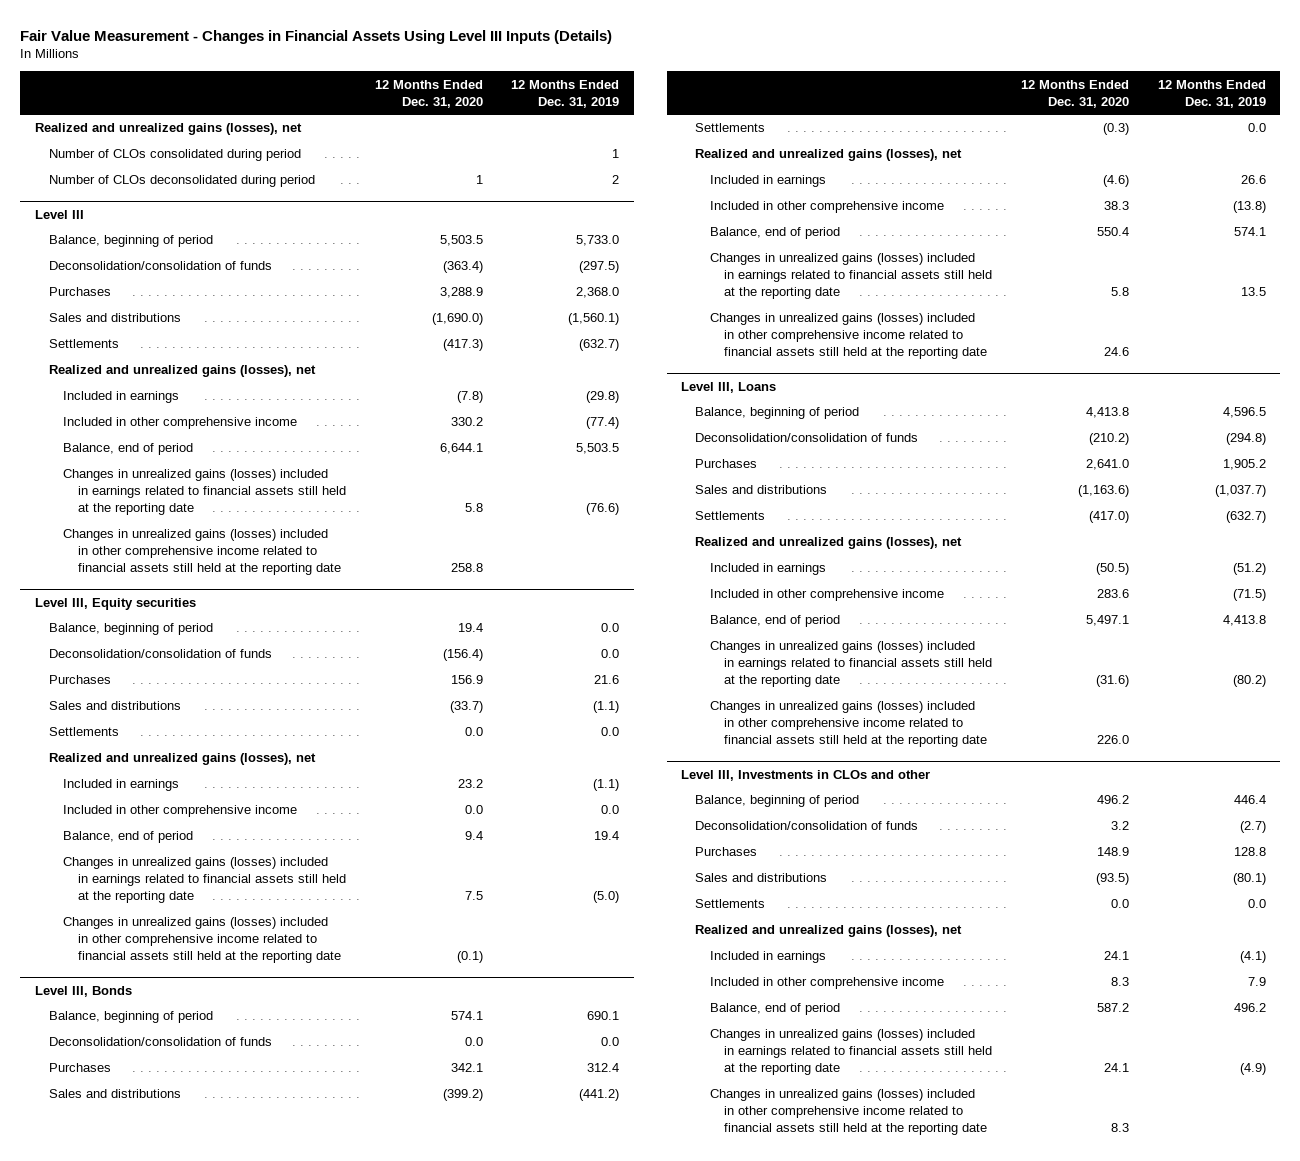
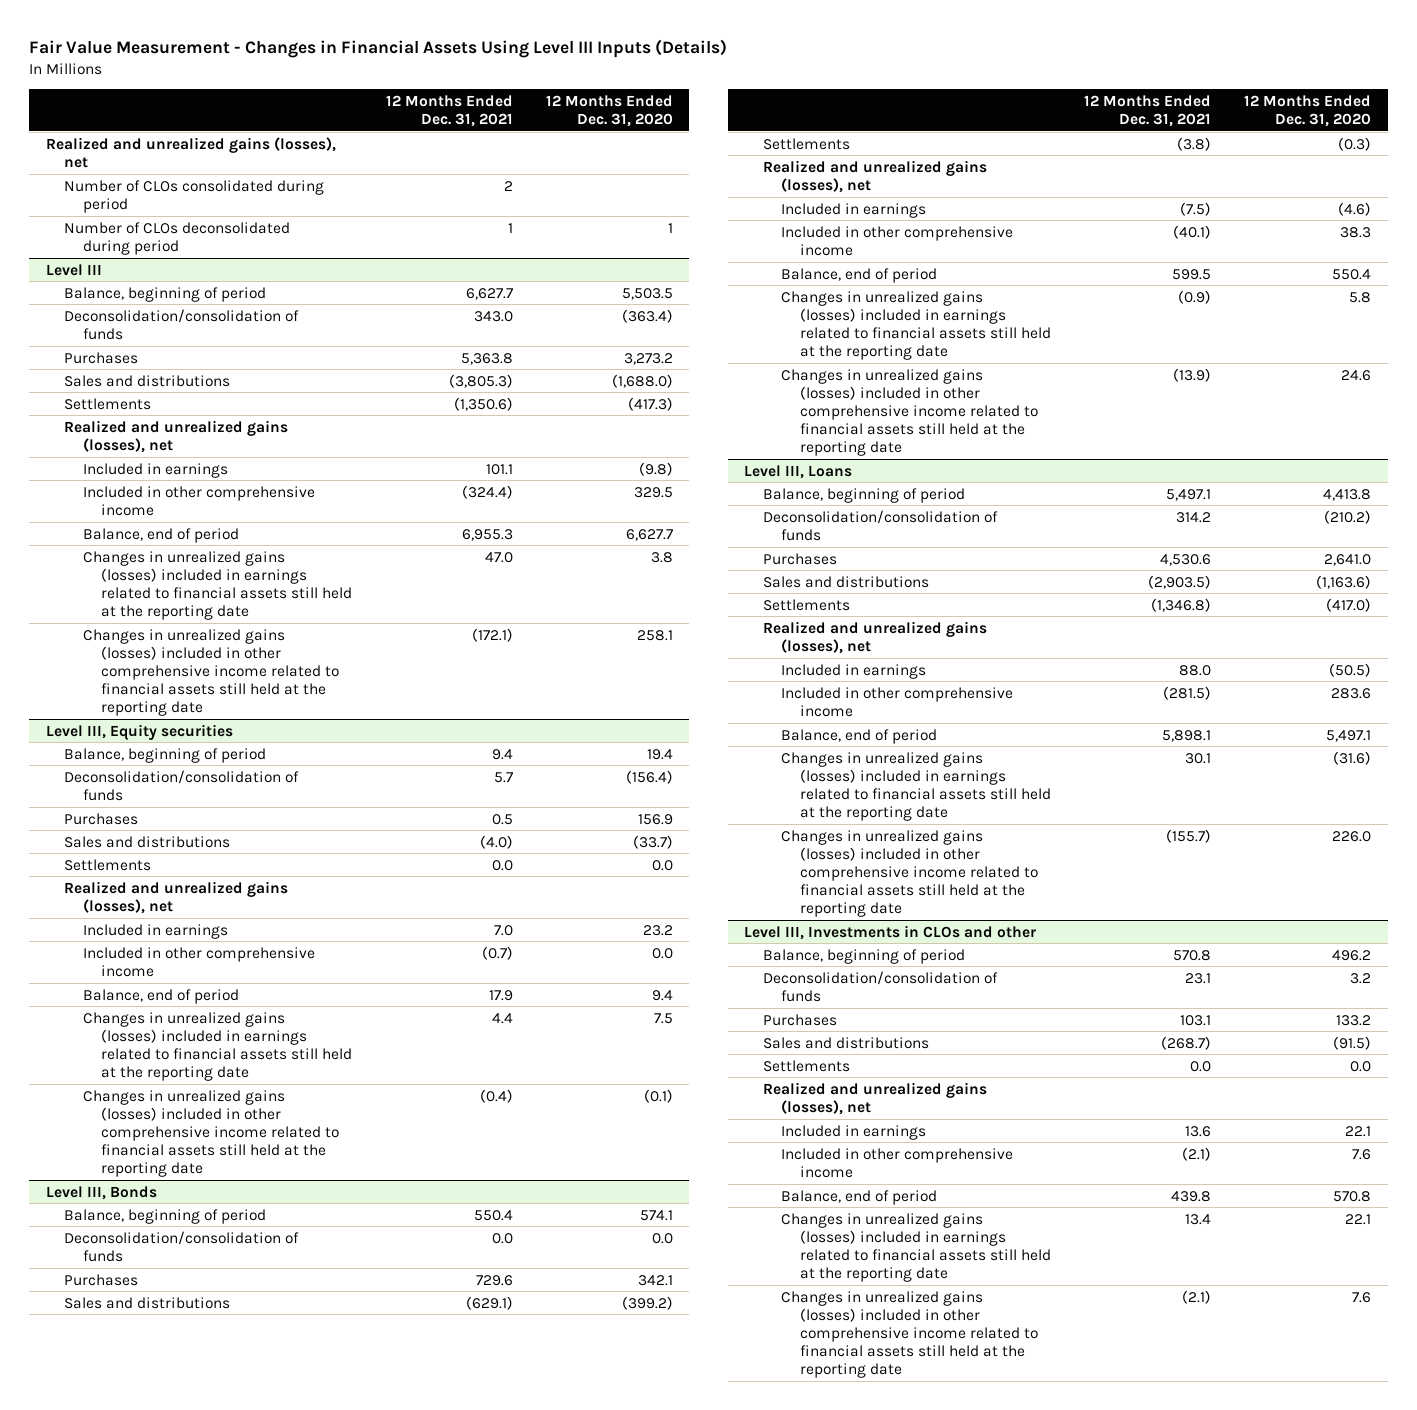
[511,79,620,108] 12 Months Ended Dec. 31, 2019 -> none
none -> [385,94,513,127] 12 Months Ended Dec. 31, 2021
[439,287,483,299] 3,288.9 -> [623,352,673,365] 3,273.2
[431,313,483,326] (1,690.0) -> [611,373,673,388] (1,688.0)
[456,391,483,404] (7.8) -> [638,461,673,476] (9.8)
[450,417,483,427] 330.2 -> [633,486,673,498] 329.5
[439,443,483,455] 6,644.1 -> [625,528,673,541] 6,627.7
[464,503,483,513] 5.8 -> [650,551,673,563] 3.8
[450,563,483,573] 258.8 -> [636,629,673,641] 258.1
[1097,847,1130,857] 148.9 -> [1336,1014,1372,1026] 133.2
[1096,873,1130,886] (93.5) -> [1333,1035,1372,1050] (91.5)
[1104,951,1130,961] 24.1 -> [1345,1125,1372,1137] 22.1
[1111,977,1130,987] 8.3 -> [1352,1148,1372,1160] 7.6
[1097,1003,1130,1013] 587.2 -> [1333,1190,1372,1202] 570.8
[1104,1063,1130,1073] 24.1 -> [1345,1213,1372,1225] 22.1
[1111,1123,1130,1133] 8.3 -> [1352,1291,1372,1303] 7.6

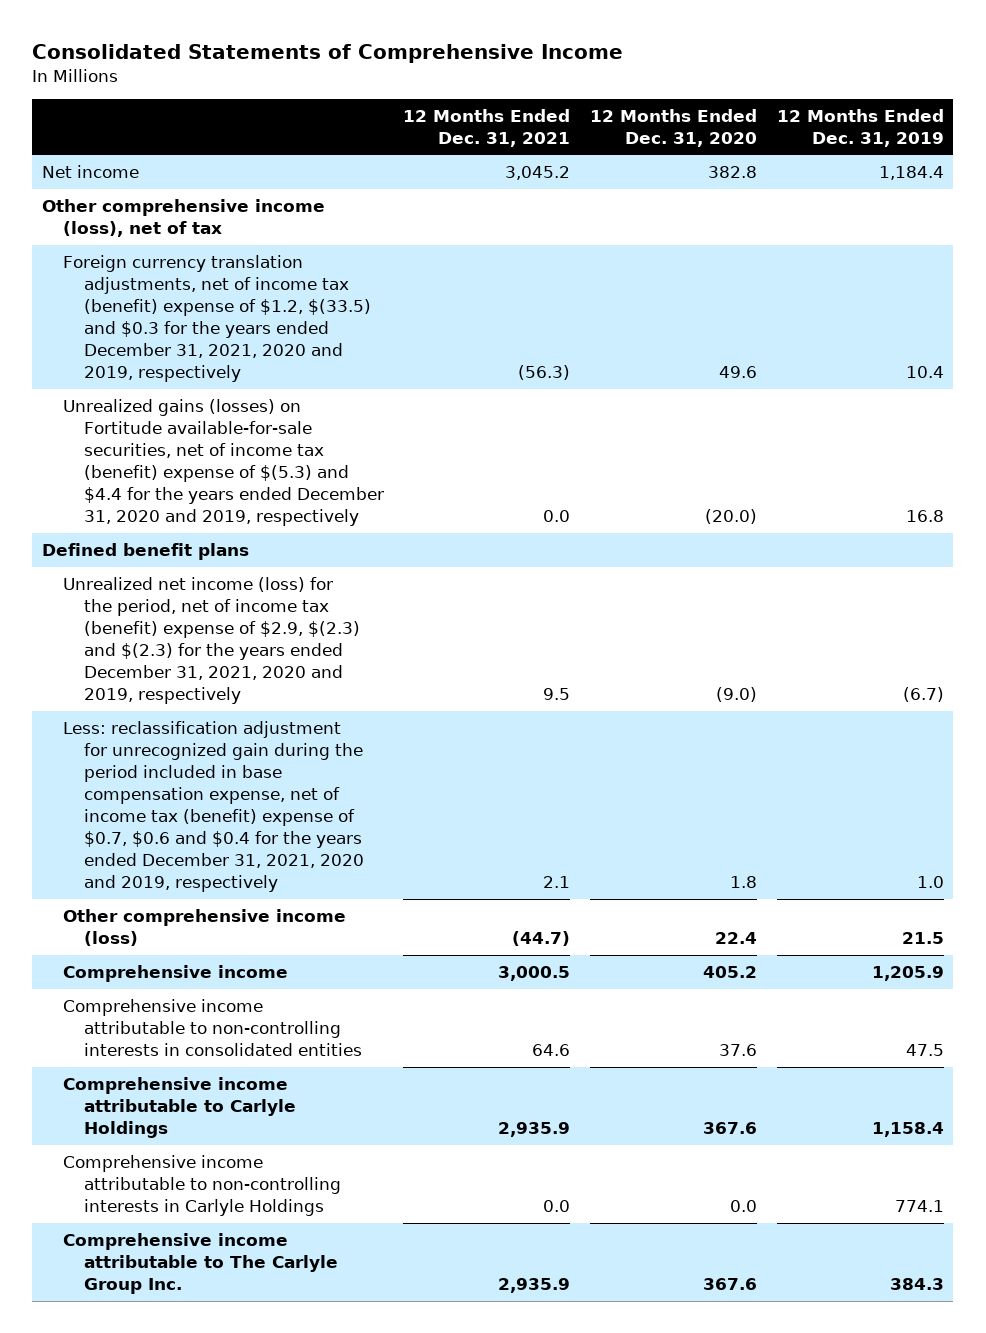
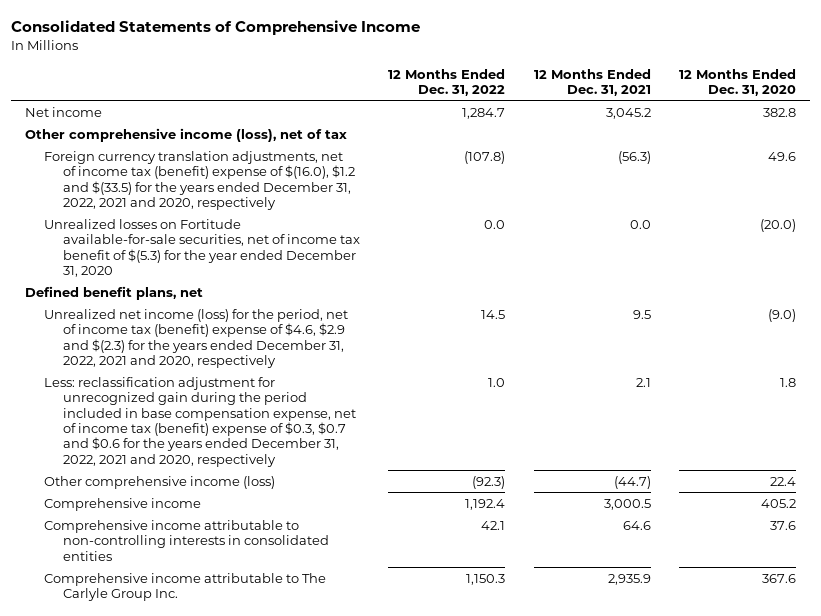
[776,108,944,147] 12 Months Ended Dec. 31, 2019 -> none
none -> [388,68,506,97] 12 Months Ended Dec. 31, 2022
[62,255,371,383] Foreign currency translation adjustments, net of income tax (benefit) expense of $1.2, $(33.5) and $0.3 for the years ended December 31, 2021, 2020 and 2019, respectively -> [44,150,355,210] Foreign currency translation adjustments, net of income tax (benefit) expense of $(16.0), $1.2 and $(33.5) for the years ended December 31, 2022, 2021 and 2020, respectively
[62,399,384,527] Unrealized gains (losses) on Fortitude available-for-sale securities, net of income tax (benefit) expense of $(5.3) and $4.4 for the years ended December 31, 2020 and 2019, respectively -> [44,218,360,277] Unrealized losses on Fortitude available-for-sale securities, net of income tax benefit of $(5.3) for the year ended December 31, 2020
[42,543,250,561] Defined benefit plans -> [25,285,204,300] Defined benefit plans, net
[62,577,360,705] Unrealized net income (loss) for the period, net of income tax (benefit) expense of $2.9, $(2.3) and $(2.3) for the years ended December 31, 2021, 2020 and 2019, respectively -> [44,308,349,368] Unrealized net income (loss) for the period, net of income tax (benefit) expense of $4.6, $2.9 and $(2.3) for the years ended December 31, 2022, 2021 and 2020, respectively
[62,721,364,893] Less: reclassification adjustment for unrecognized gain during the period included in base compensation expense, net of income tax (benefit) expense of $0.7, $0.6 and $0.4 for the years ended December 31, 2021, 2020 and 2019, respectively -> [44,376,356,467] Less: reclassification adjustment for unrecognized gain during the period included in base compensation expense, net of income tax (benefit) expense of $0.3, $0.7 and $0.6 for the years ended December 31, 2022, 2021 and 2020, respectively
[62,1077,296,1139] Comprehensive income attributable to Carlyle Holdings -> none
[62,1155,341,1217] Comprehensive income attributable to non-controlling interests in Carlyle Holdings -> none

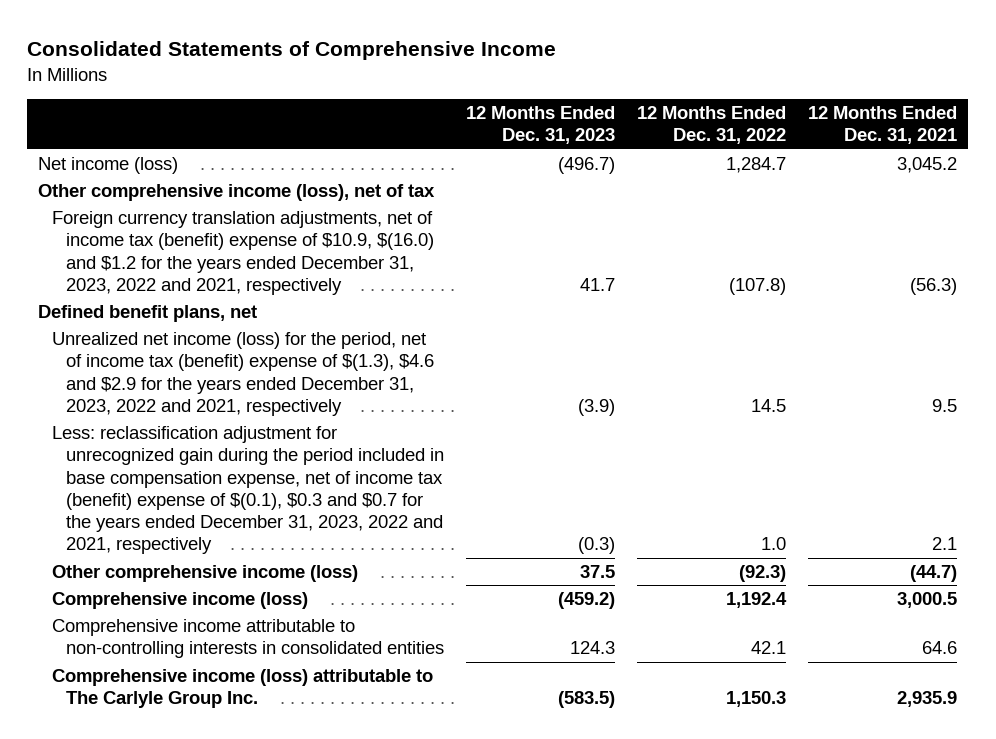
[678,68,796,97] 12 Months Ended Dec. 31, 2020 -> none
none -> [465,105,615,145] 12 Months Ended Dec. 31, 2023
[25,106,103,117] Net income -> [38,157,179,175] Net income (loss)
[44,218,360,277] Unrealized losses on Fortitude available-for-sale securities, net of income tax benefit of $(5.3) for the year ended December 31, 2020 -> none
[44,150,355,210] Foreign currency translation adjustments, net of income tax (benefit) expense of $(16.0), $1.2 and $(33.5) for the years ended December 31, 2022, 2021 and 2020, respectively -> [51,211,434,295] Foreign currency translation adjustments, net of income tax (benefit) expense of $10.9, $(16.0) and $1.2 for the years ended December 31, 2023, 2022 and 2021, respectively
[44,308,349,368] Unrealized net income (loss) for the period, net of income tax (benefit) expense of $4.6, $2.9 and $(2.3) for the years ended December 31, 2022, 2021 and 2020, respectively -> [51,332,434,416] Unrealized net income (loss) for the period, net of income tax (benefit) expense of $(1.3), $4.6 and $2.9 for the years ended December 31, 2023, 2022 and 2021, respectively
[44,376,356,467] Less: reclassification adjustment for unrecognized gain during the period included in base compensation expense, net of income tax (benefit) expense of $0.3, $0.7 and $0.6 for the years ended December 31, 2022, 2021 and 2020, respectively -> [51,426,444,555] Less: reclassification adjustment for unrecognized gain during the period included in base compensation expense, net of income tax (benefit) expense of $(0.1), $0.3 and $0.7 for the years ended December 31, 2023, 2022 and 2021, respectively
[44,497,202,511] Comprehensive income -> [51,592,308,610] Comprehensive income (loss)
[44,572,327,602] Comprehensive income attributable to The Carlyle Group Inc. -> [51,669,433,709] Comprehensive income (loss) attributable to The Carlyle Group Inc.

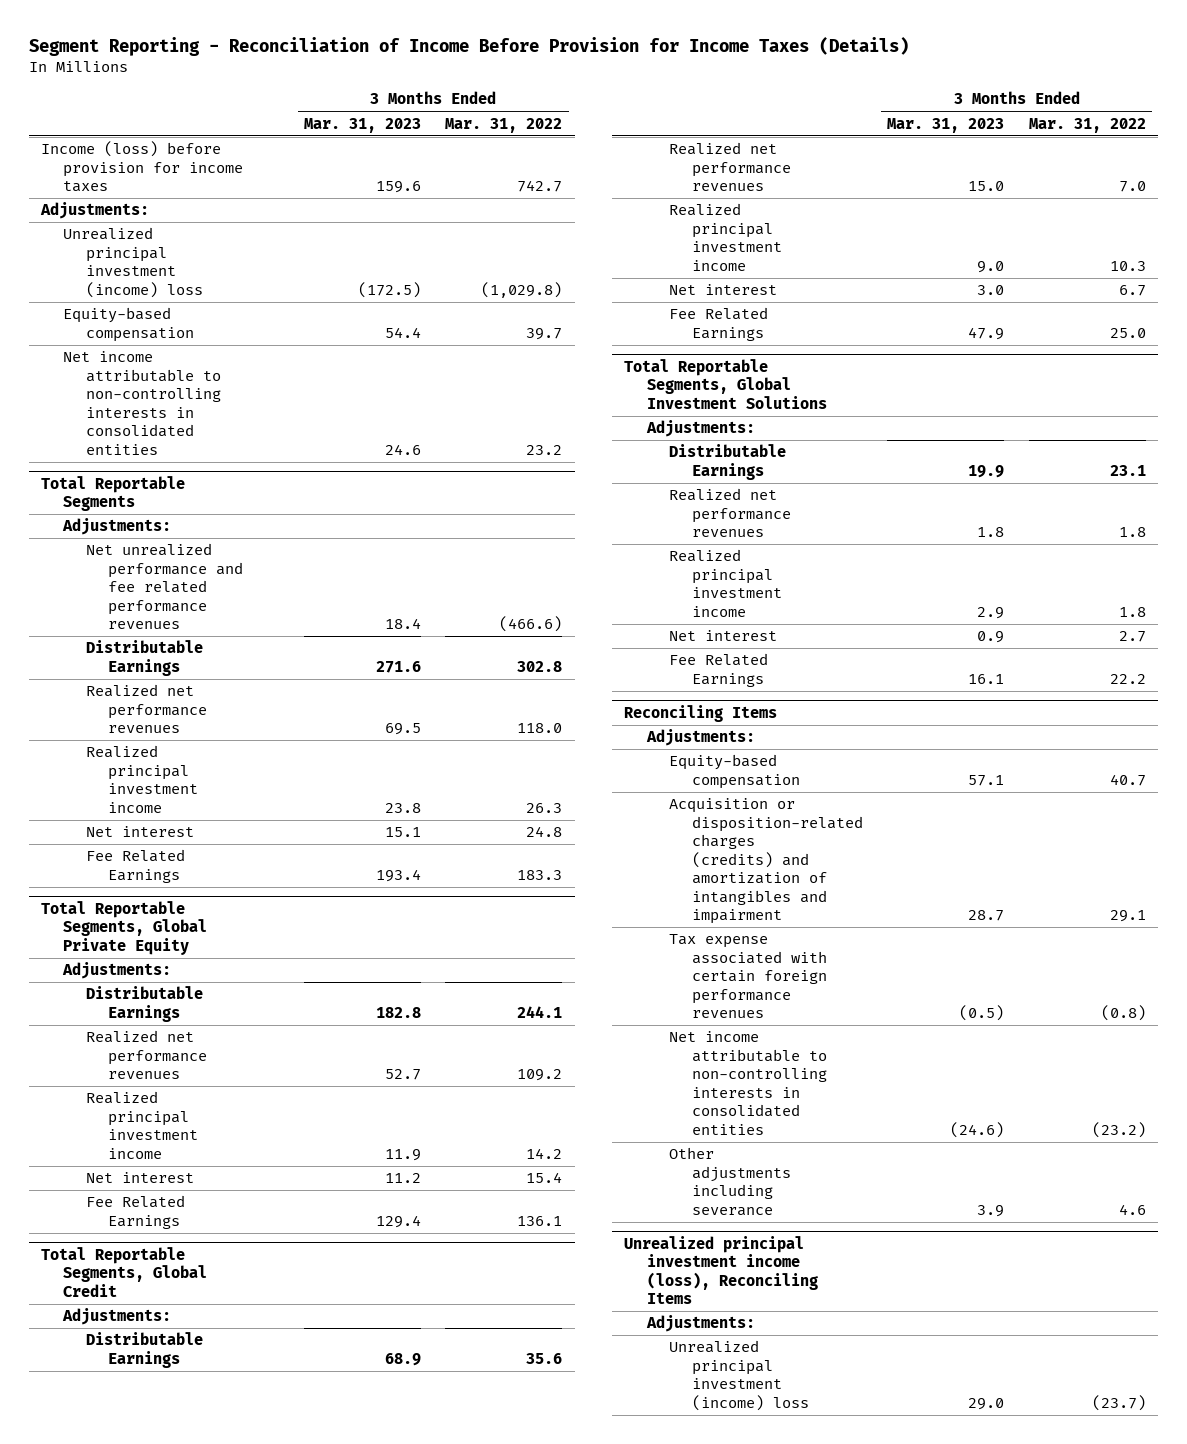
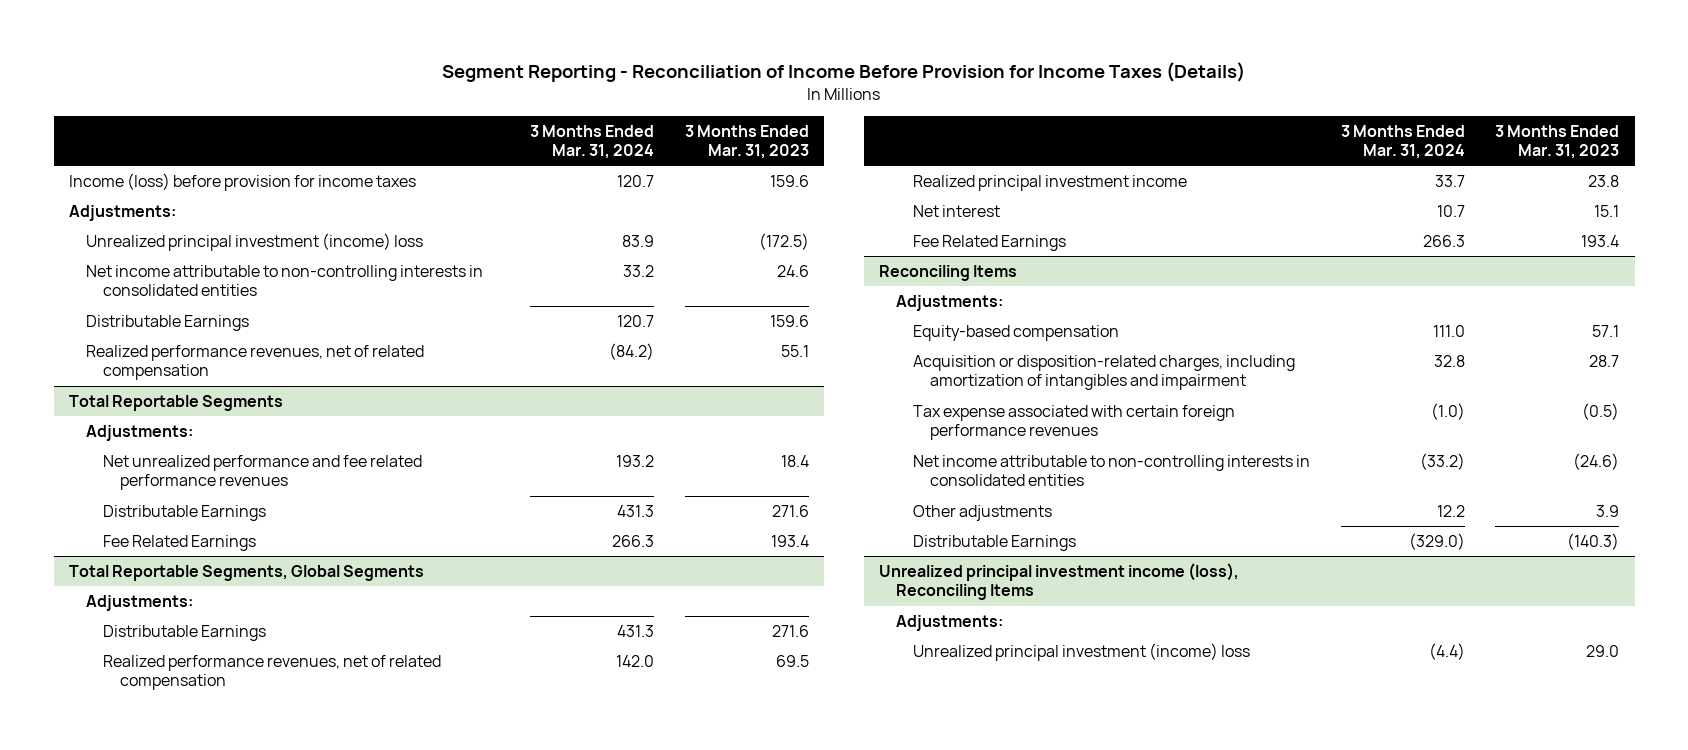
[445,117,563,133] Mar. 31, 2022 -> none
none -> [530,124,655,160] 3 Months Ended Mar. 31, 2024
[63,307,194,342] Equity-based compensation -> none
none -> [85,314,249,331] Distributable Earnings
none -> [85,344,424,381] Realized performance revenues, net of related compensation
none -> [102,534,256,551] Fee Related Earnings
none -> [69,564,425,581] Total Reportable Segments, Global Segments
none -> [85,594,193,611] Adjustments:
none -> [102,624,266,641] Distributable Earnings
[85,684,208,734] Realized net performance revenues -> [102,654,441,691] Realized performance revenues, net of related compensation
[40,900,208,955] Total Reportable Segments, Global Private Equity -> none
[62,962,172,980] Adjustments: -> none
[85,986,203,1022] Distributable Earnings -> none
[85,1030,208,1080] Realized net performance revenues -> none
[85,1091,199,1159] Realized principal investment income -> none
[85,1172,194,1184] Net interest -> none
[85,1195,185,1229] Fee Related Earnings -> none
[40,1246,208,1297] Total Reportable Segments, Global Credit -> none
[62,1308,172,1326] Adjustments: -> none
[85,1332,203,1368] Distributable Earnings -> none
[669,142,791,192] Realized net performance revenues -> none
[669,203,782,271] Realized principal investment income -> none
[669,284,778,296] Net interest -> none
[669,307,769,341] Fee Related Earnings -> none
[624,358,827,409] Total Reportable Segments, Global Investment Solutions -> none
[645,420,755,438] Adjustments: -> none
[669,444,787,480] Distributable Earnings -> none
[669,488,791,538] Realized net performance revenues -> none
[669,549,782,617] Realized principal investment income -> none
[669,630,778,642] Net interest -> none
[669,653,769,687] Fee Related Earnings -> none
[669,798,863,925] Acquisition or disposition-related charges (credits) and amortization of intangibles and impairment -> [913,354,1296,391] Acquisition or disposition-related charges, including amortization of intangibles and impairment
[669,1147,791,1216] Other adjustments including severance -> [913,504,1053,521] Other adjustments
none -> [913,534,1077,551] Distributable Earnings

